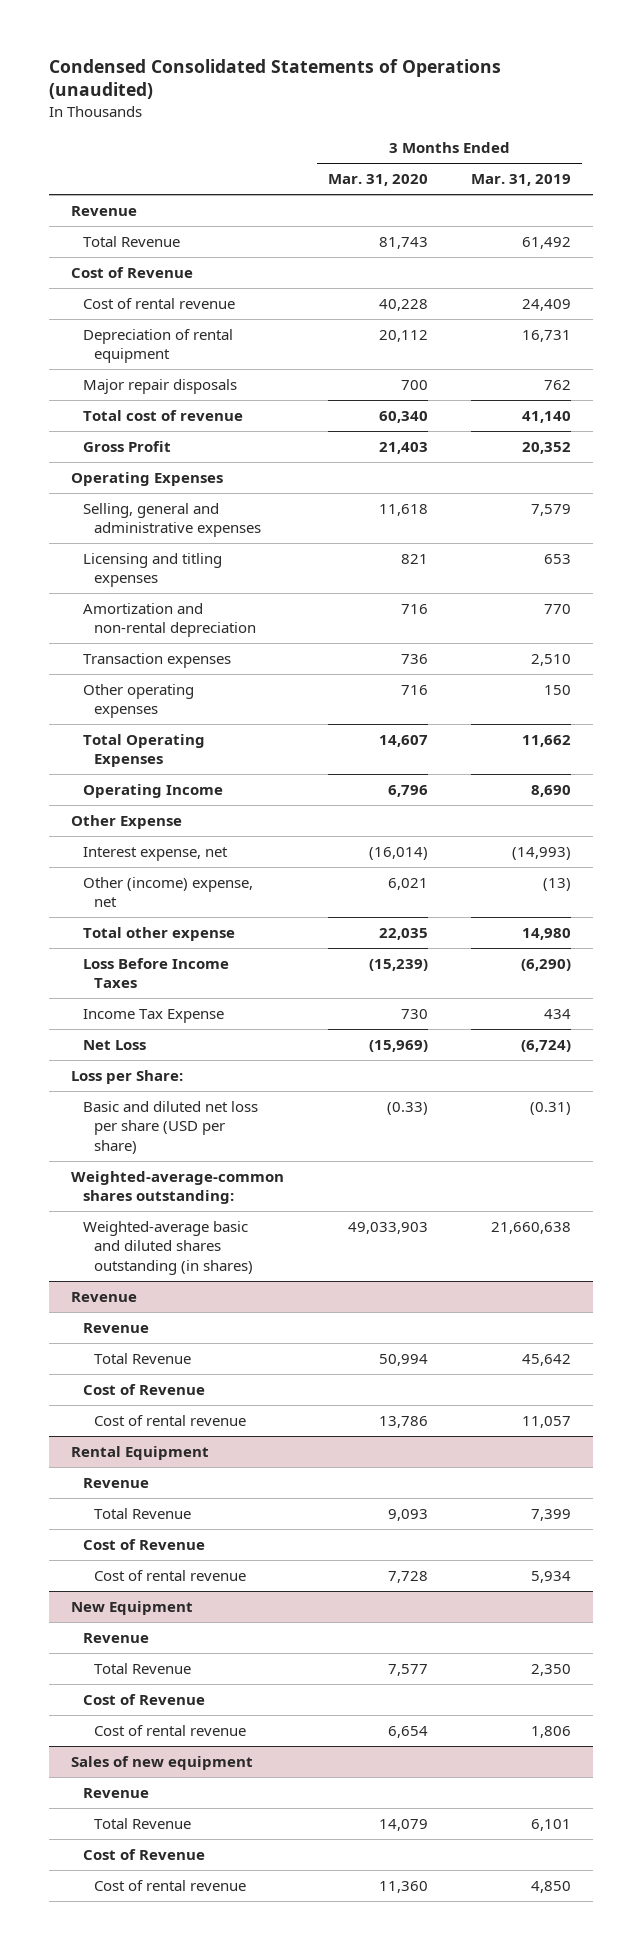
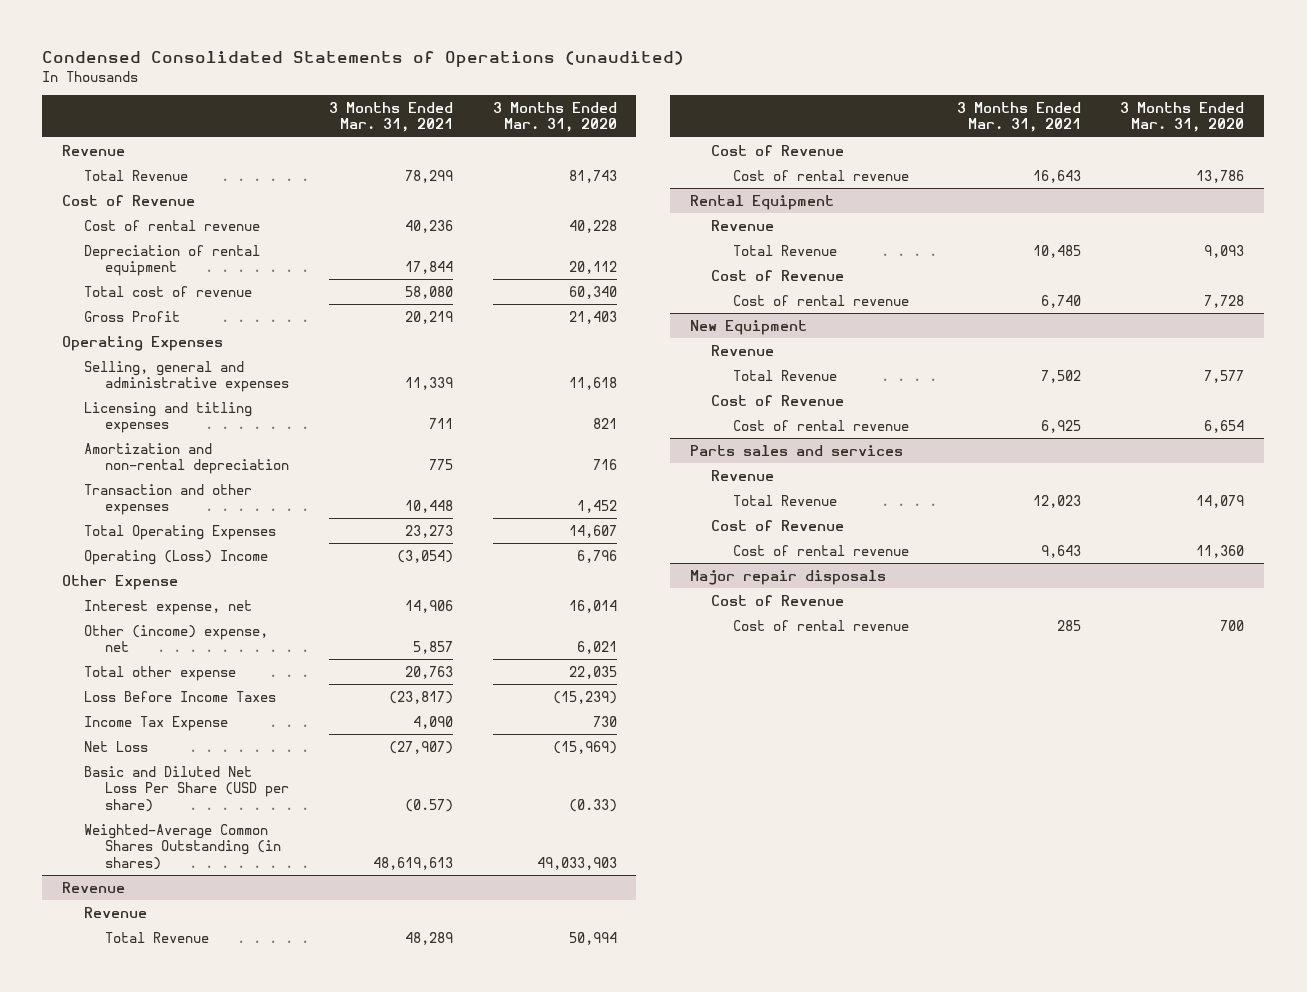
[471,174,572,187] Mar. 31, 2019 -> none
none -> [328,101,453,133] 3 Months Ended Mar. 31, 2021
[82,378,237,394] Major repair disposals -> none
[82,683,194,719] Other operating expenses -> none
[82,652,231,668] Transaction expenses -> [83,483,252,516] Transaction and other expenses
[400,653,428,664] 736 -> [576,500,617,514] 1,452
[82,783,223,798] Operating Income -> [83,549,268,565] Operating (Loss) Income
[368,846,428,860] (16,014) -> [568,599,617,613] 16,014
[71,1069,184,1084] Loss per Share: -> none
[71,1170,285,1205] Weighted-average-common shares outstanding: -> none
[82,1100,258,1154] Basic and diluted net loss per share (USD per share) -> [83,765,290,812] Basic and Diluted Net Loss Per Share (USD per share)
[82,1220,254,1275] Weighted-average basic and diluted shares outstanding (in shares) -> [83,823,282,870] Weighted-Average Common Shares Outstanding (in shares)
[71,1755,254,1770] Sales of new equipment -> [689,444,903,456] Parts sales and services
none -> [689,569,886,585] Major repair disposals
none -> [711,594,845,606] Cost of Revenue
none -> [732,619,909,631] Cost of rental revenue

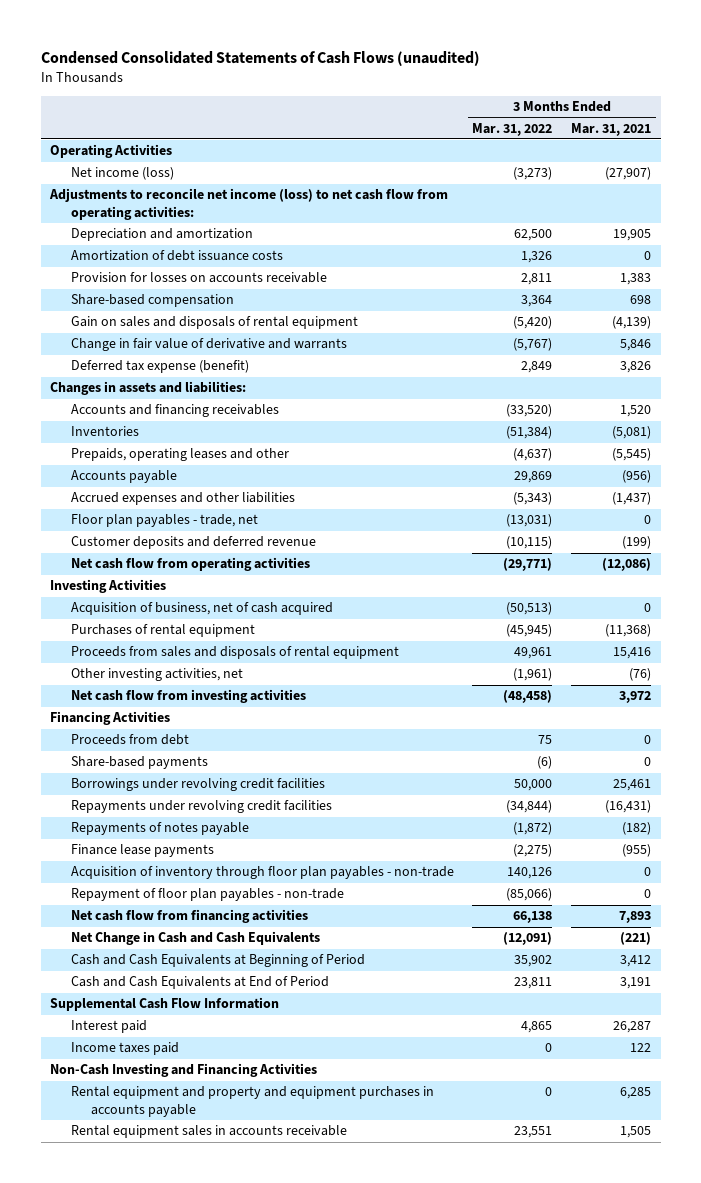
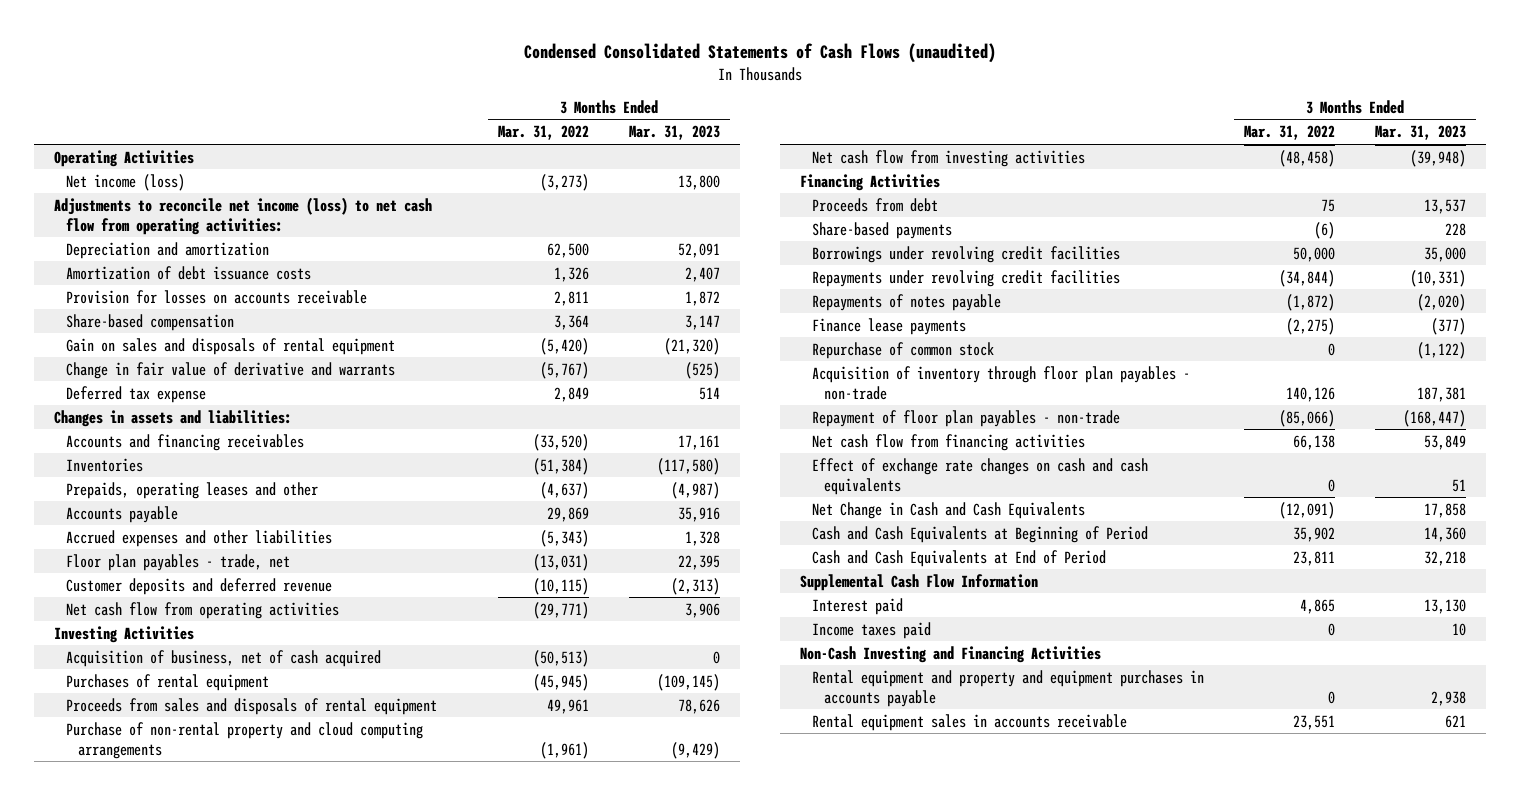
[571,122,652,136] Mar. 31, 2021 -> none
none -> [629,125,721,141] Mar. 31, 2023
[70,360,249,374] Deferred tax expense (benefit) -> [66,385,207,403] Deferred tax expense
[70,668,243,682] Other investing activities, net -> [66,721,424,759] Purchase of non-rental property and cloud computing arrangements
none -> [812,341,995,359] Repurchase of common stock
none -> [812,457,1149,495] Effect of exchange rate changes on cash and cash equivalents

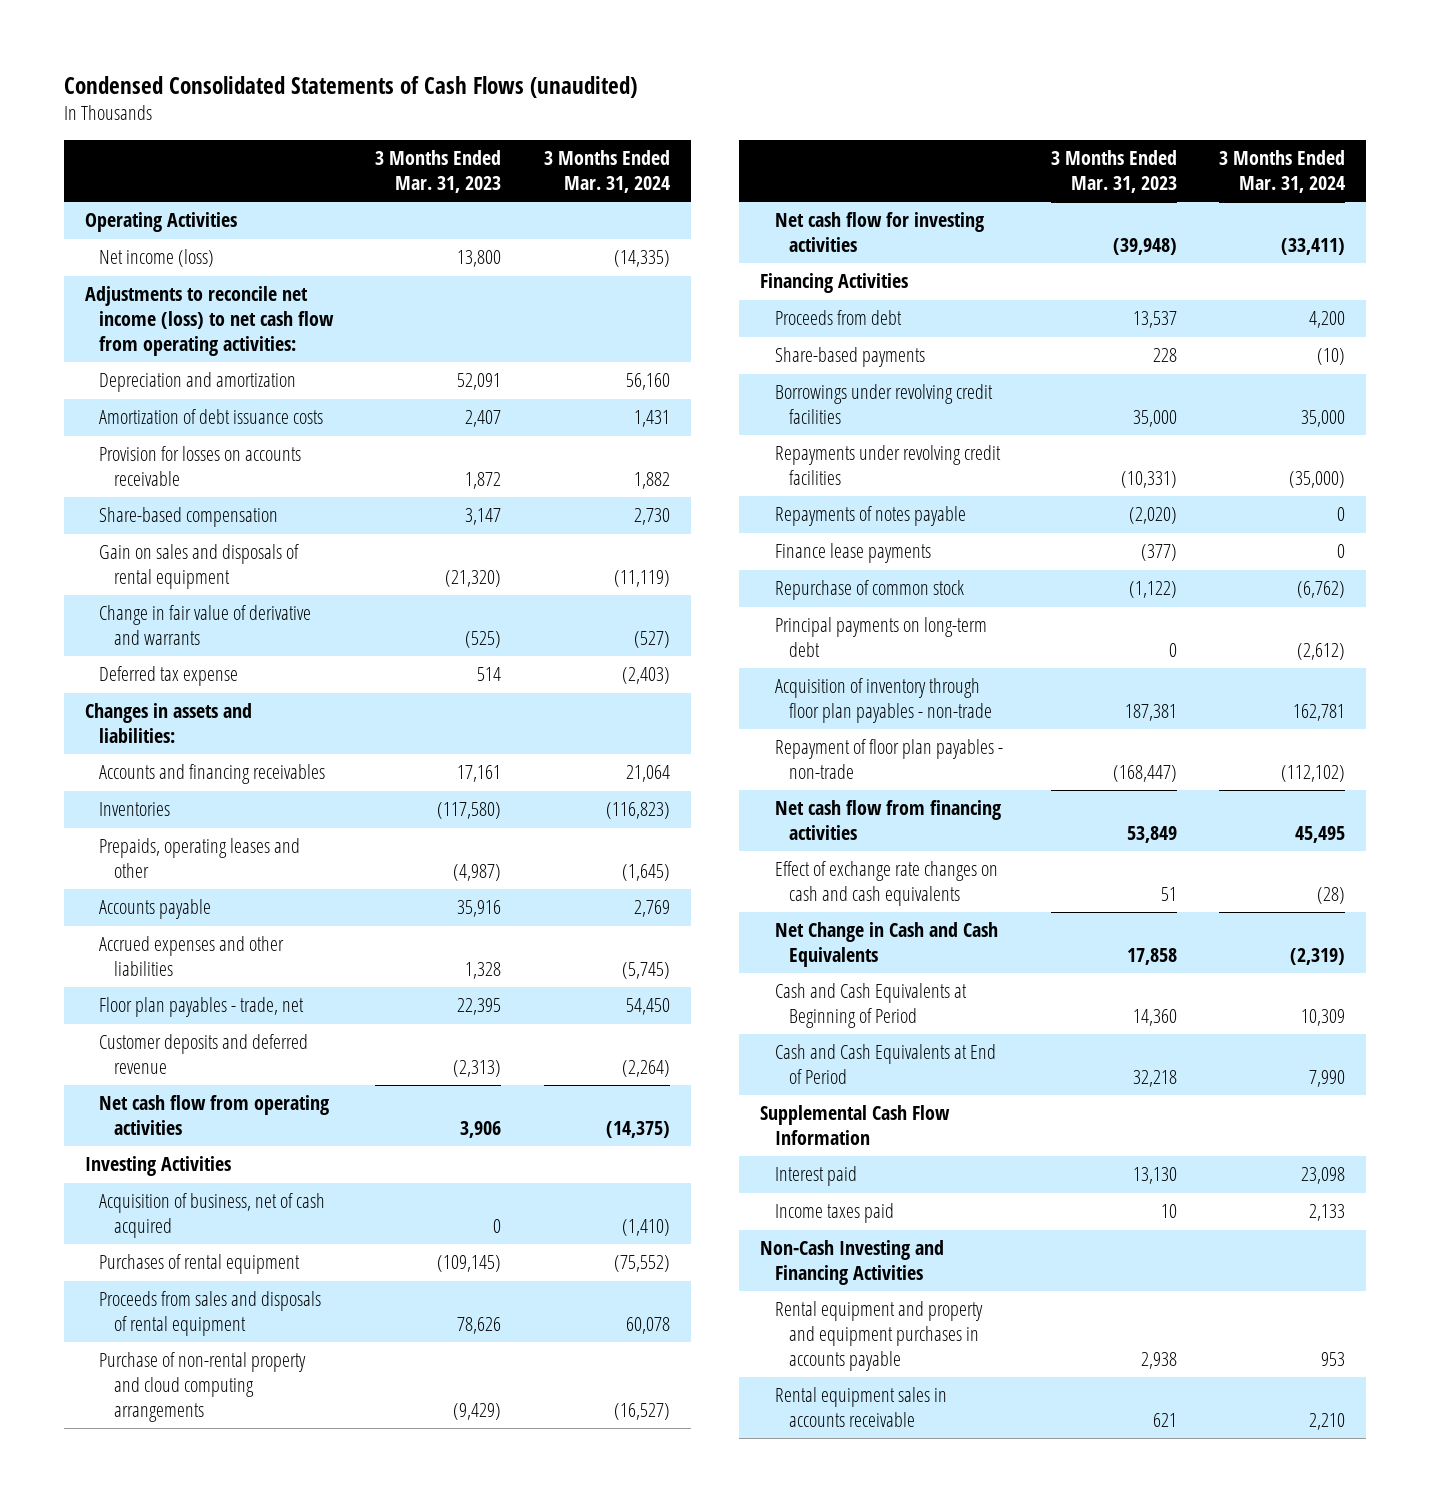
[498,125,590,141] Mar. 31, 2022 -> none
none -> [543,150,670,194] 3 Months Ended Mar. 31, 2024
[812,149,1086,167] Net cash flow from investing activities -> [774,212,984,253] Net cash flow for investing activities
none -> [774,617,987,658] Principal payments on long-term debt

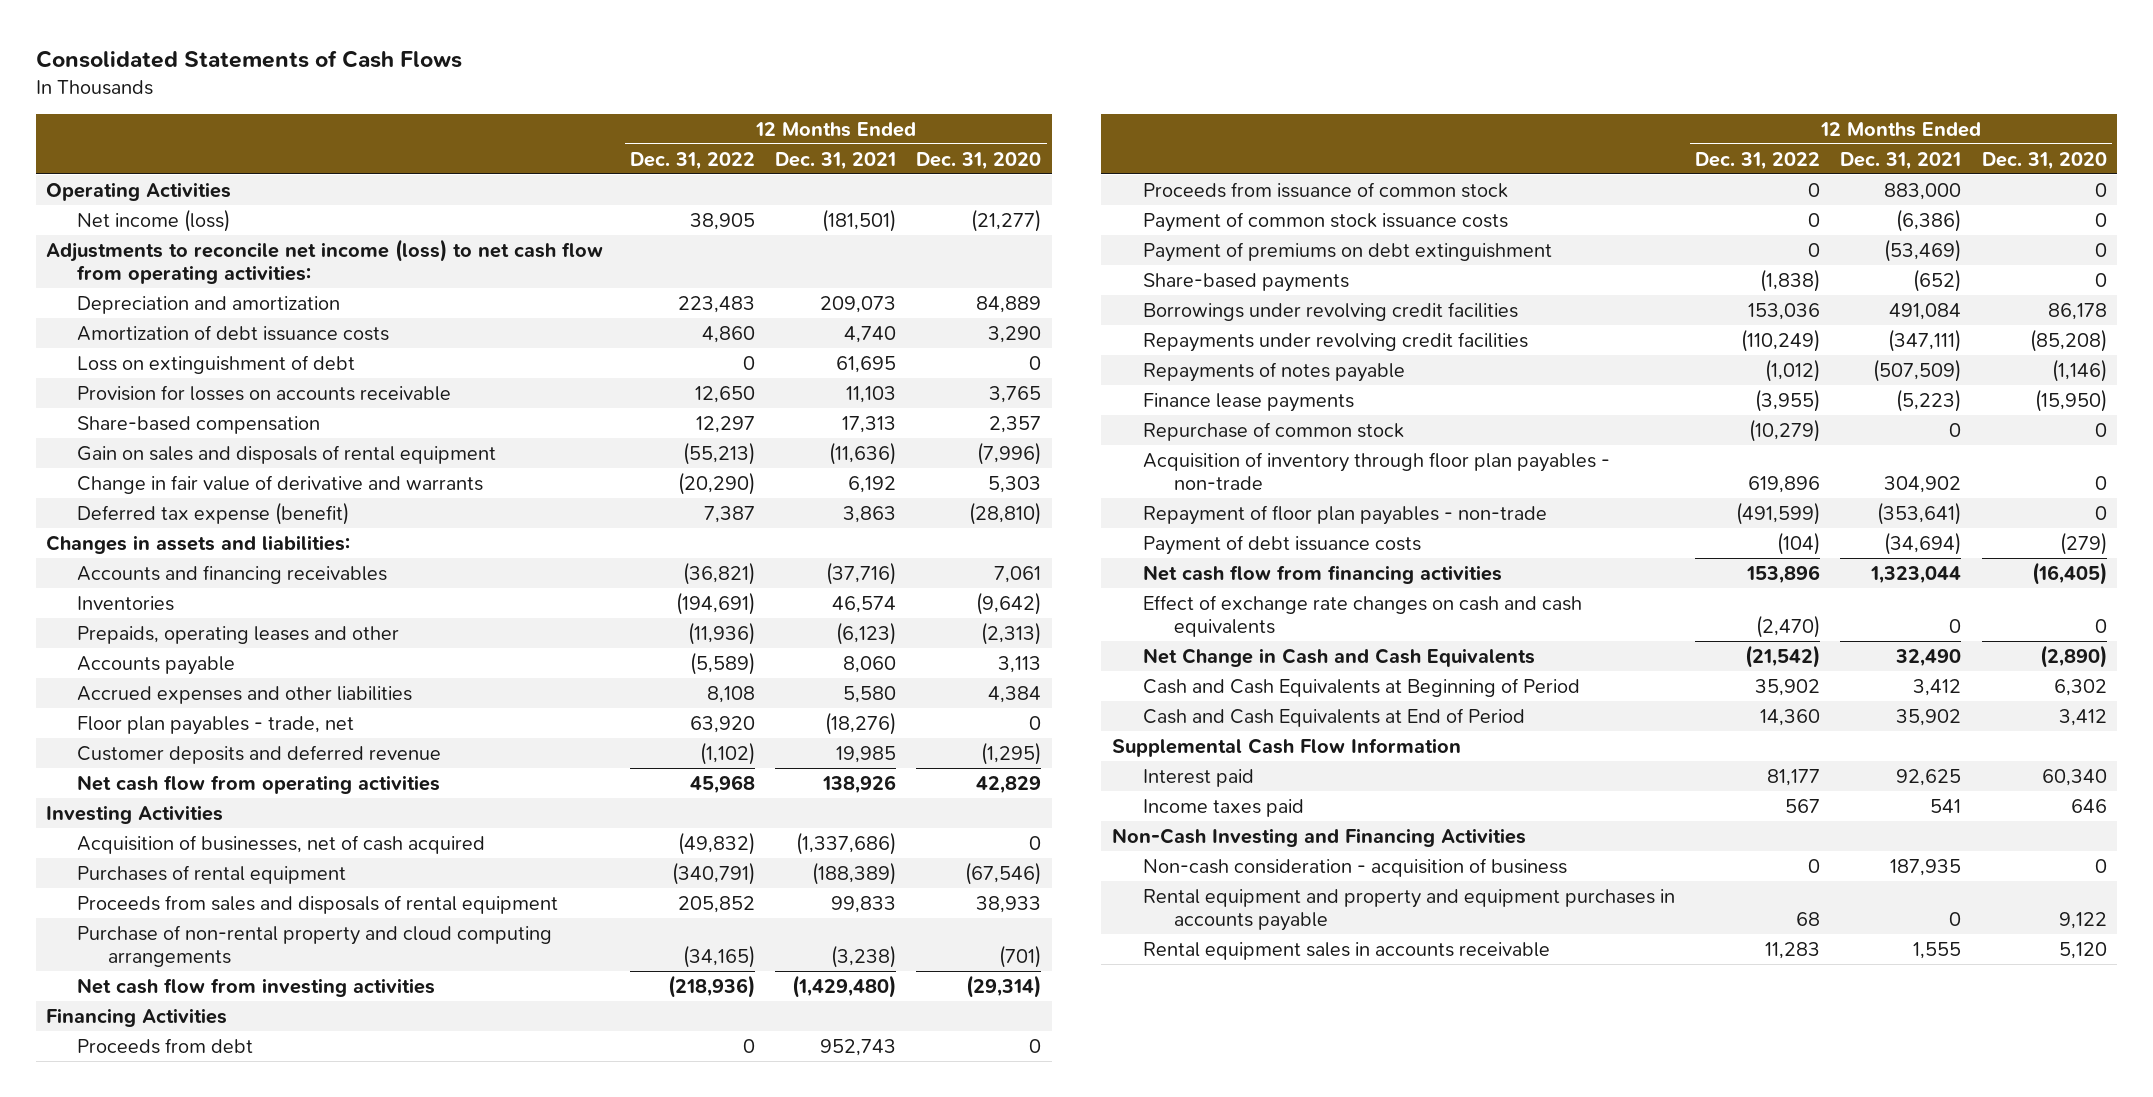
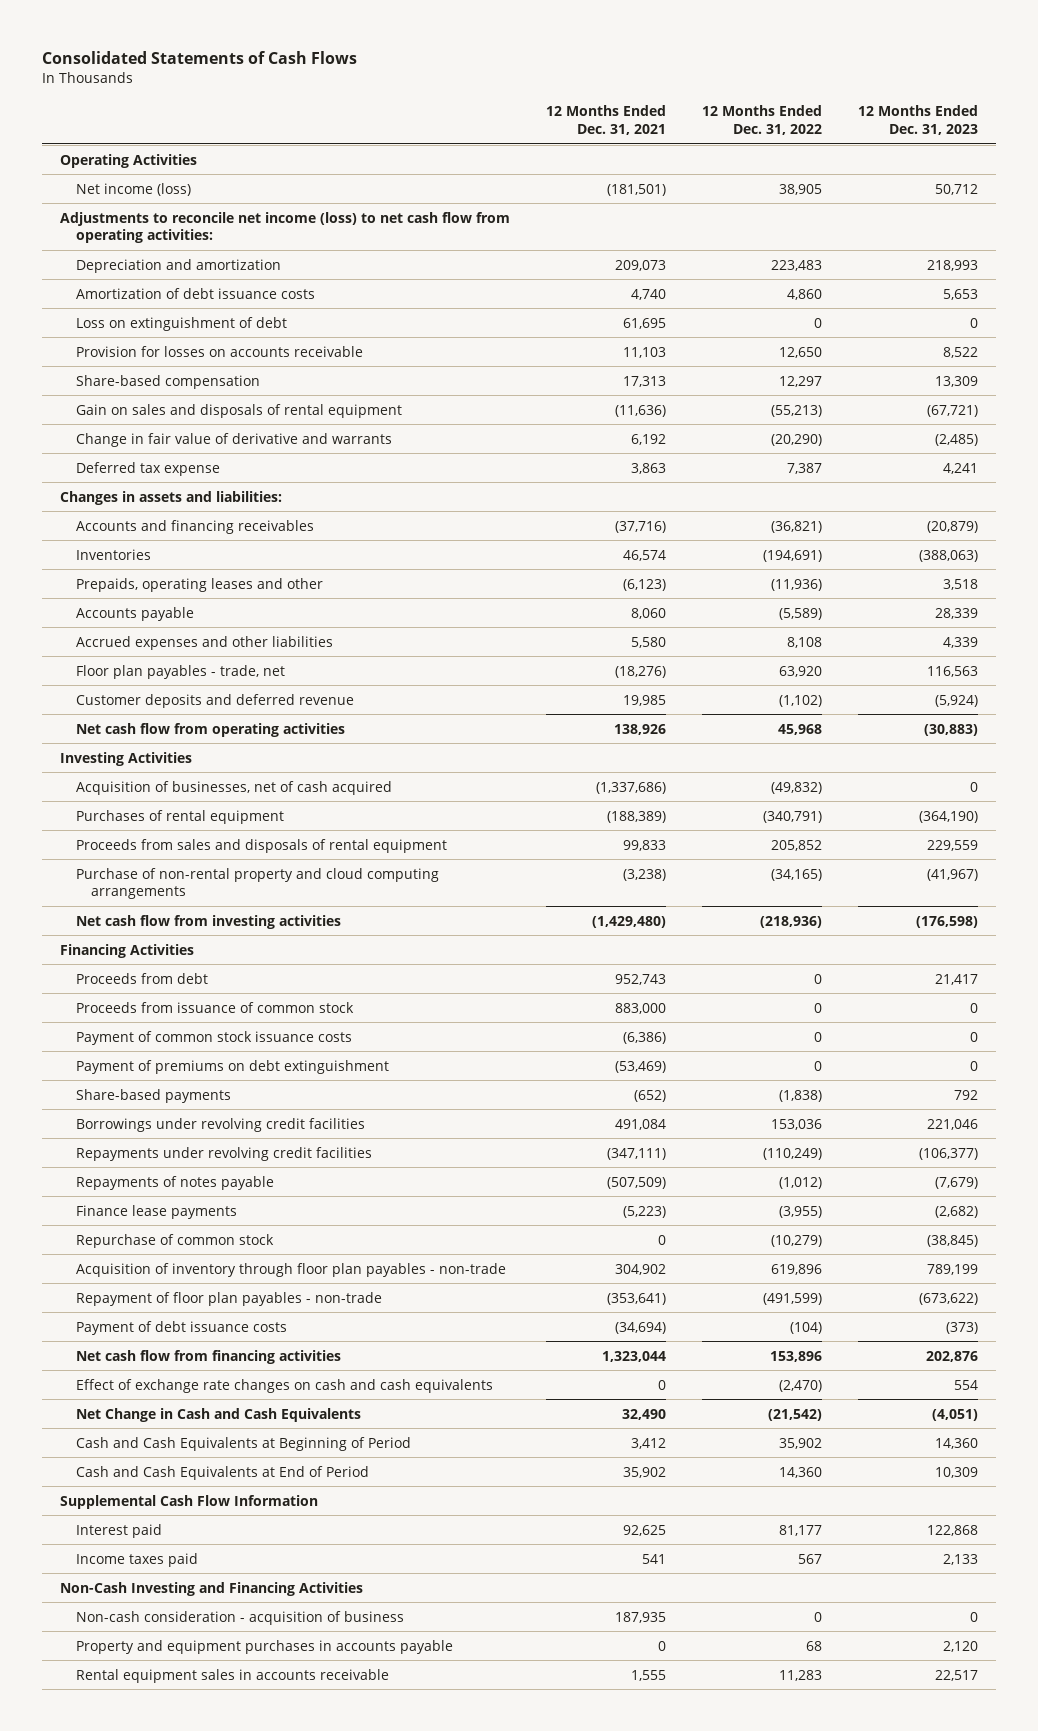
[916,151,1042,170] Dec. 31, 2020 -> none
none -> [857,105,978,136] 12 Months Ended Dec. 31, 2023
[77,501,350,525] Deferred tax expense (benefit) -> [75,461,220,476] Deferred tax expense
[1142,888,1675,931] Rental equipment and property and equipment purchases in accounts payable -> [75,1639,453,1654] Property and equipment purchases in accounts payable

